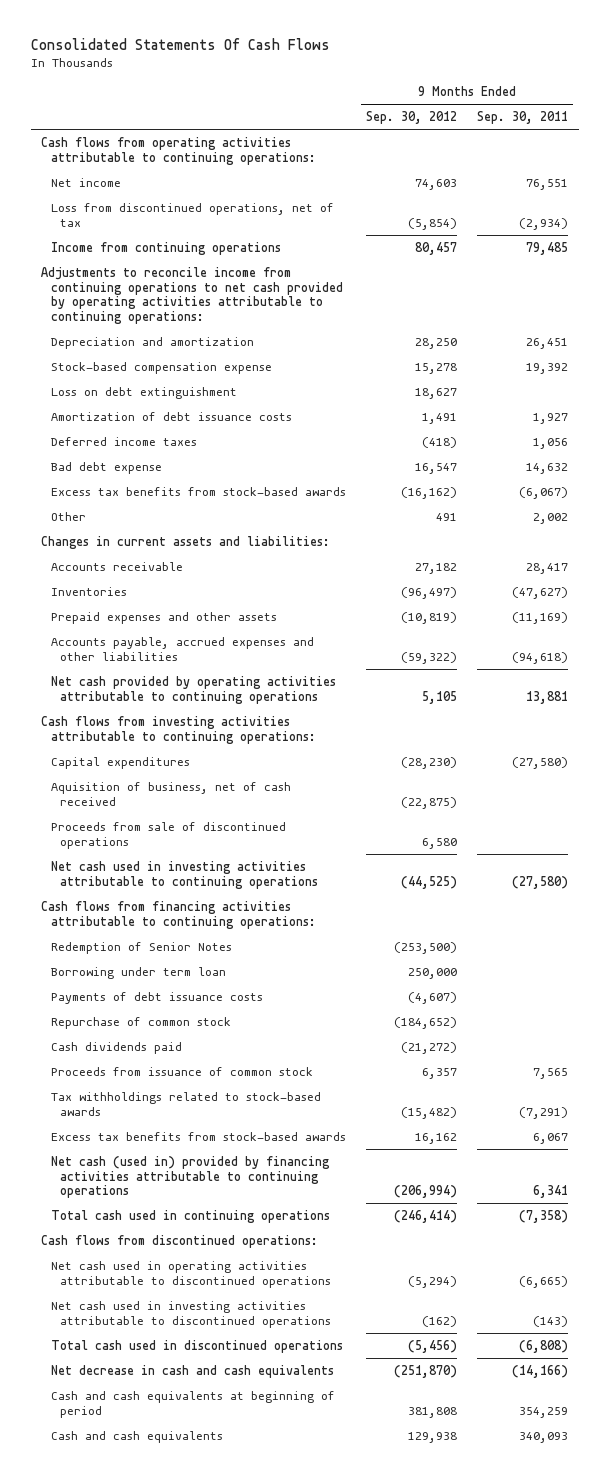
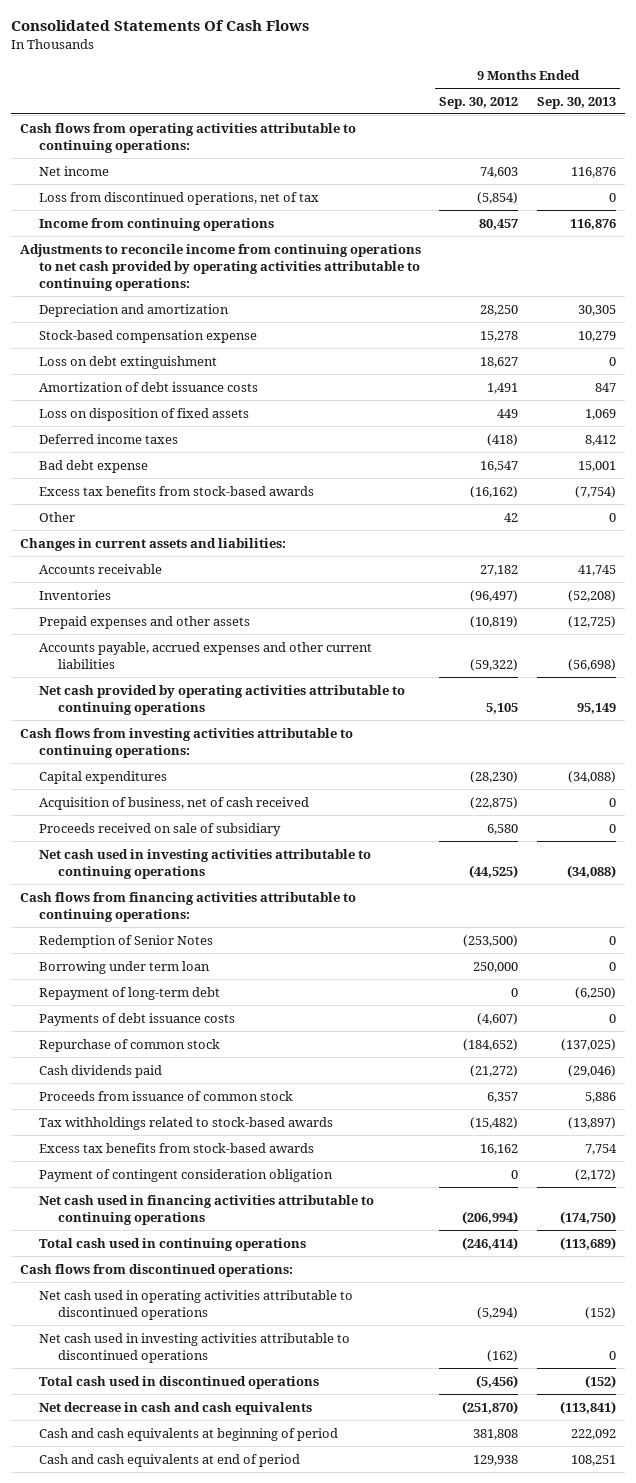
[477,111,569,125] Sep. 30, 2011 -> none
none -> [536,96,616,109] Sep. 30, 2013
none -> [39,407,250,421] Loss on disposition of fixed assets
[436,512,458,521] 491 -> [504,512,519,522] 42
[50,636,314,661] Accounts payable, accrued expenses and other liabilities -> [39,641,373,669] Accounts payable, accrued expenses and other current liabilities
[50,781,291,806] Aquisition of business, net of cash received -> [39,796,310,810] Acquisition of business, net of cash received
[50,821,286,849] Proceeds from sale of discontinued operations -> [39,822,282,836] Proceeds received on sale of subsidiary
none -> [39,986,221,1000] Repayment of long-term debt
none -> [39,1168,334,1182] Payment of contingent consideration obligation
[50,1155,330,1199] Net cash (used in) provided by financing activities attributable to continuing operations -> [39,1194,375,1225] Net cash used in financing activities attributable to continuing operations
[50,1430,223,1443] Cash and cash equivalents -> [39,1453,301,1467] Cash and cash equivalents at end of period

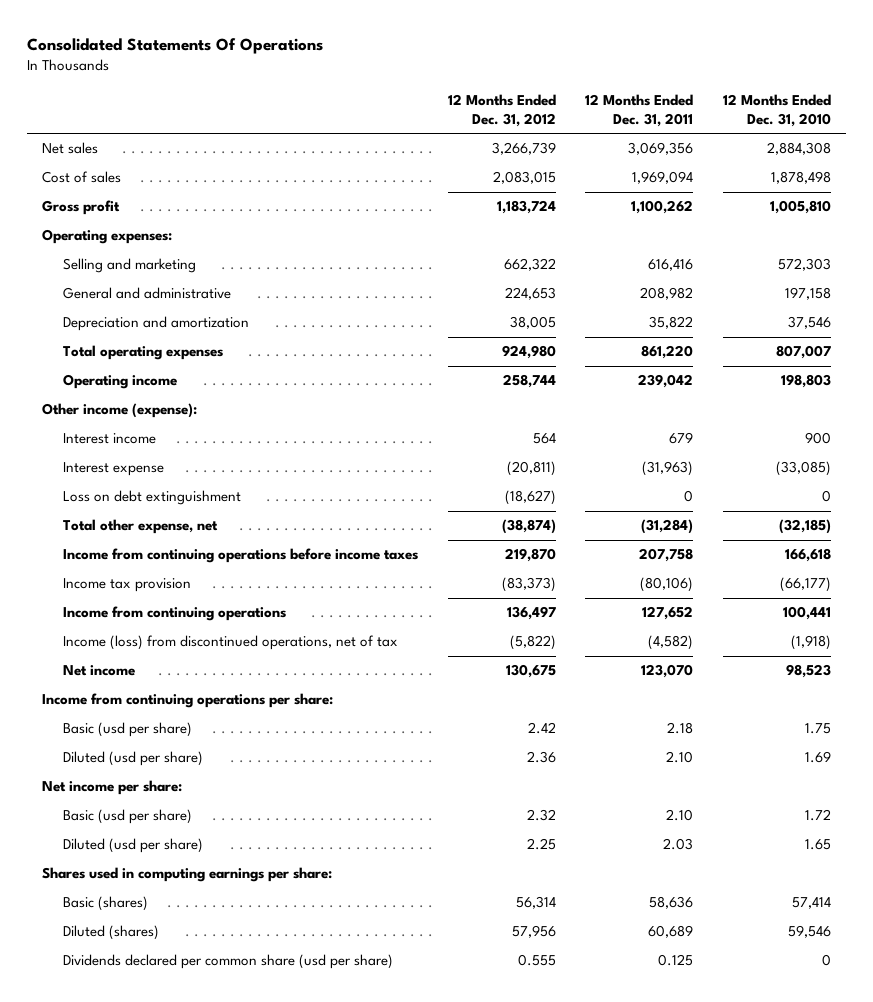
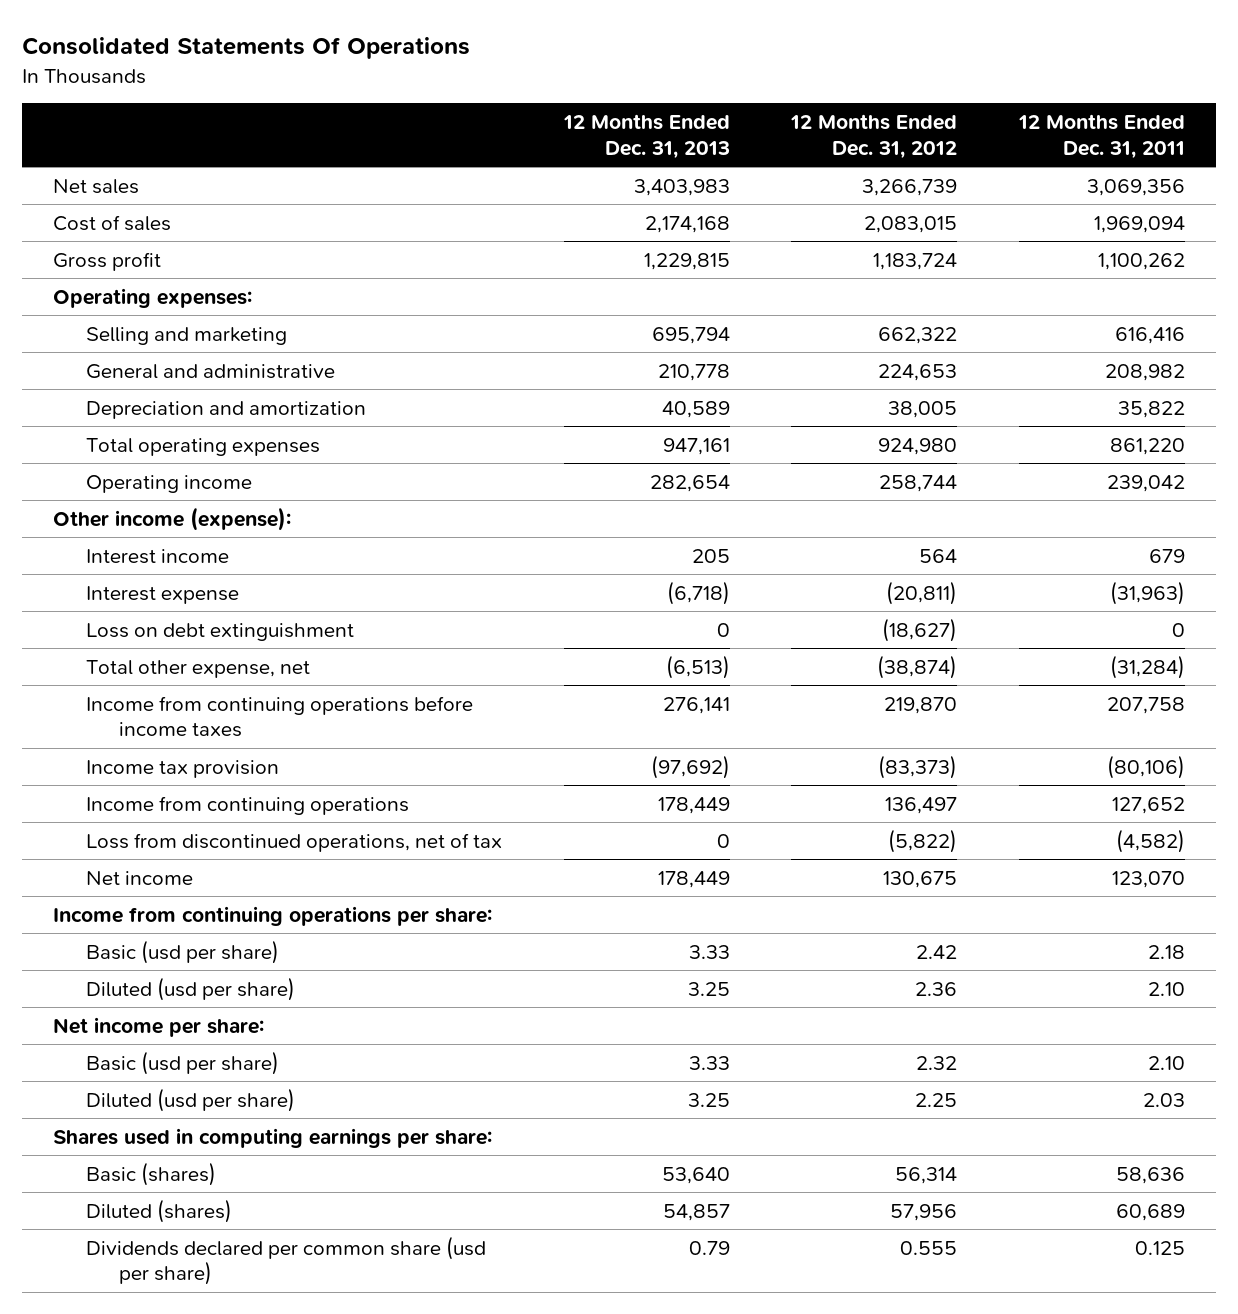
[722,93,831,127] 12 Months Ended Dec. 31, 2010 -> none
none -> [562,114,730,159] 12 Months Ended Dec. 31, 2013
[63,635,399,651] Income (loss) from discontinued operations, net of tax -> [86,832,503,852] Loss from discontinued operations, net of tax

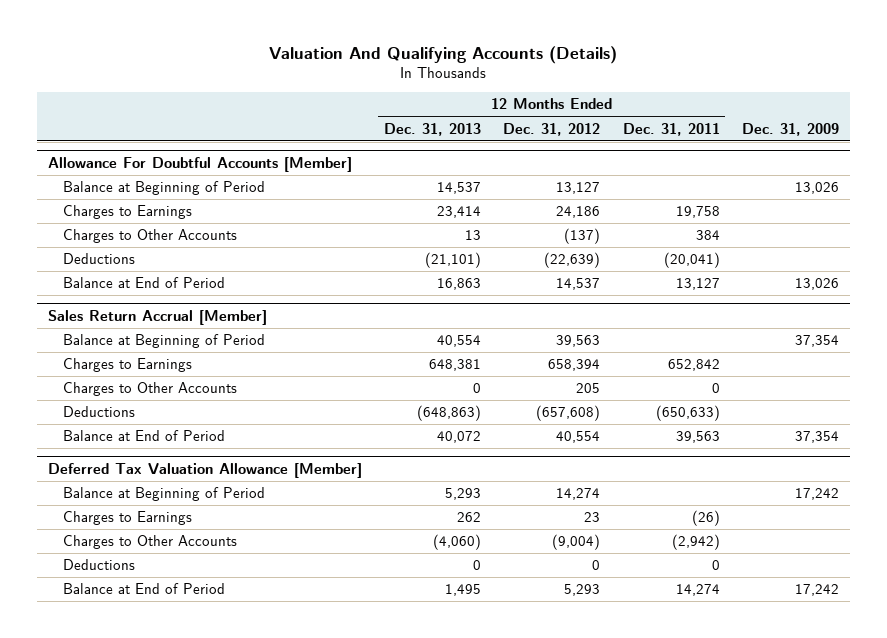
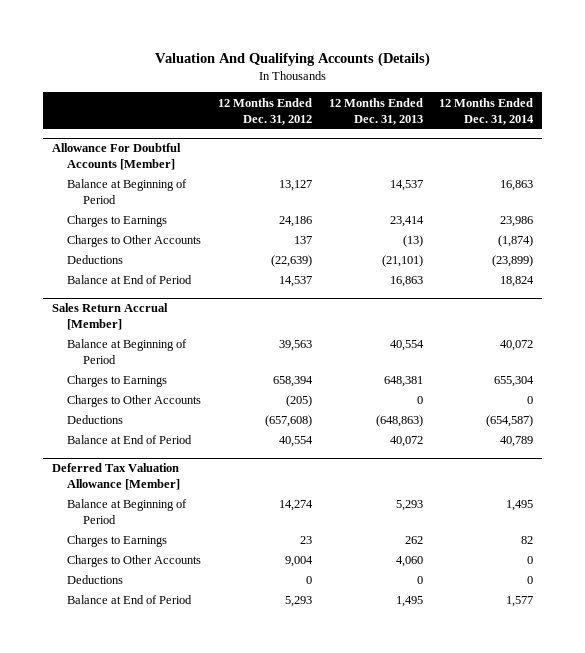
[622,122,720,136] Dec. 31, 2011 -> none
[741,122,839,136] Dec. 31, 2009 -> none
none -> [439,97,535,125] 12 Months Ended Dec. 31, 2014
[464,230,481,241] 13 -> [402,235,423,248] (13)
[564,228,601,245] (137) -> [293,236,312,245] 137
[576,383,601,394] 205 -> [285,395,312,408] (205)
[432,534,481,551] (4,060) -> [395,556,423,568] 4,060
[552,534,601,551] (9,004) -> [284,556,313,568] 9,004

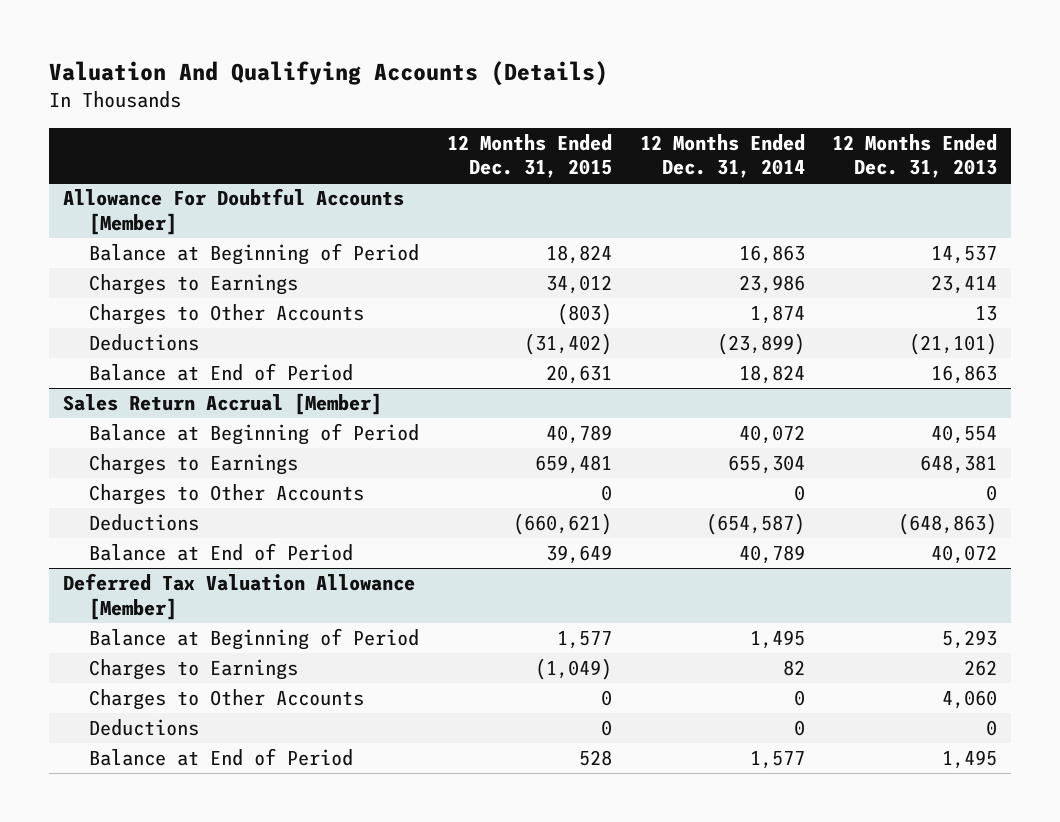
[217,97,312,125] 12 Months Ended Dec. 31, 2012 -> none
none -> [446,133,612,179] 12 Months Ended Dec. 31, 2015
[402,235,423,248] (13) -> [975,306,998,322] 13
[498,235,534,248] (1,874) -> [749,305,805,325] 1,874

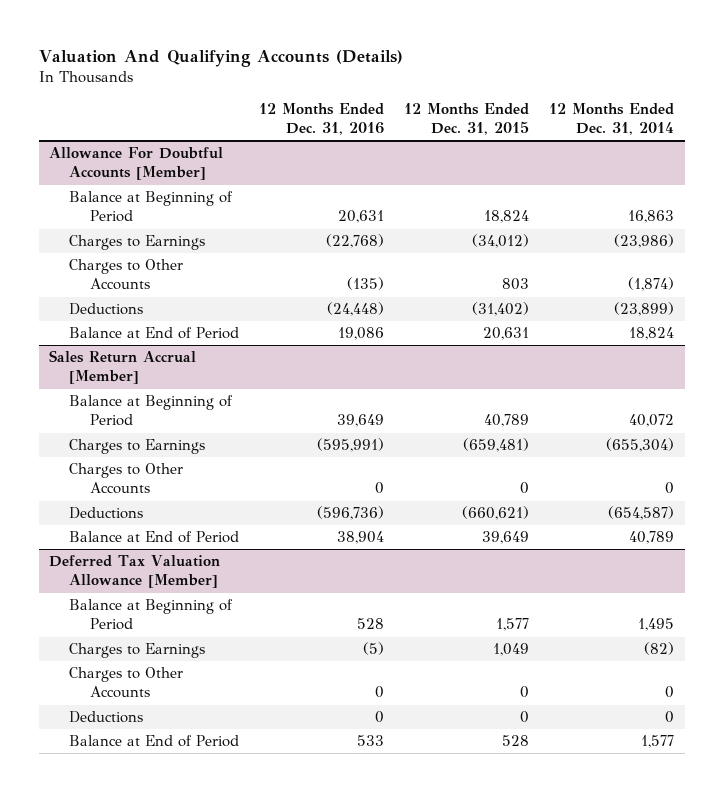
[832,133,998,179] 12 Months Ended Dec. 31, 2013 -> none
none -> [259,102,385,136] 12 Months Ended Dec. 31, 2016
[545,275,612,295] 34,012 -> [472,234,530,249] (34,012)
[738,275,805,295] 23,986 -> [614,234,675,249] (23,986)
[556,303,612,326] (803) -> [502,278,530,291] 803
[749,305,805,325] 1,874 -> [628,277,675,292] (1,874)
[534,455,612,475] 659,481 -> [463,438,530,453] (659,481)
[727,455,805,475] 655,304 -> [606,438,675,453] (655,304)
[534,658,612,681] (1,049) -> [493,643,530,657] 1,049
[782,660,805,677] 82 -> [644,642,675,656] (82)

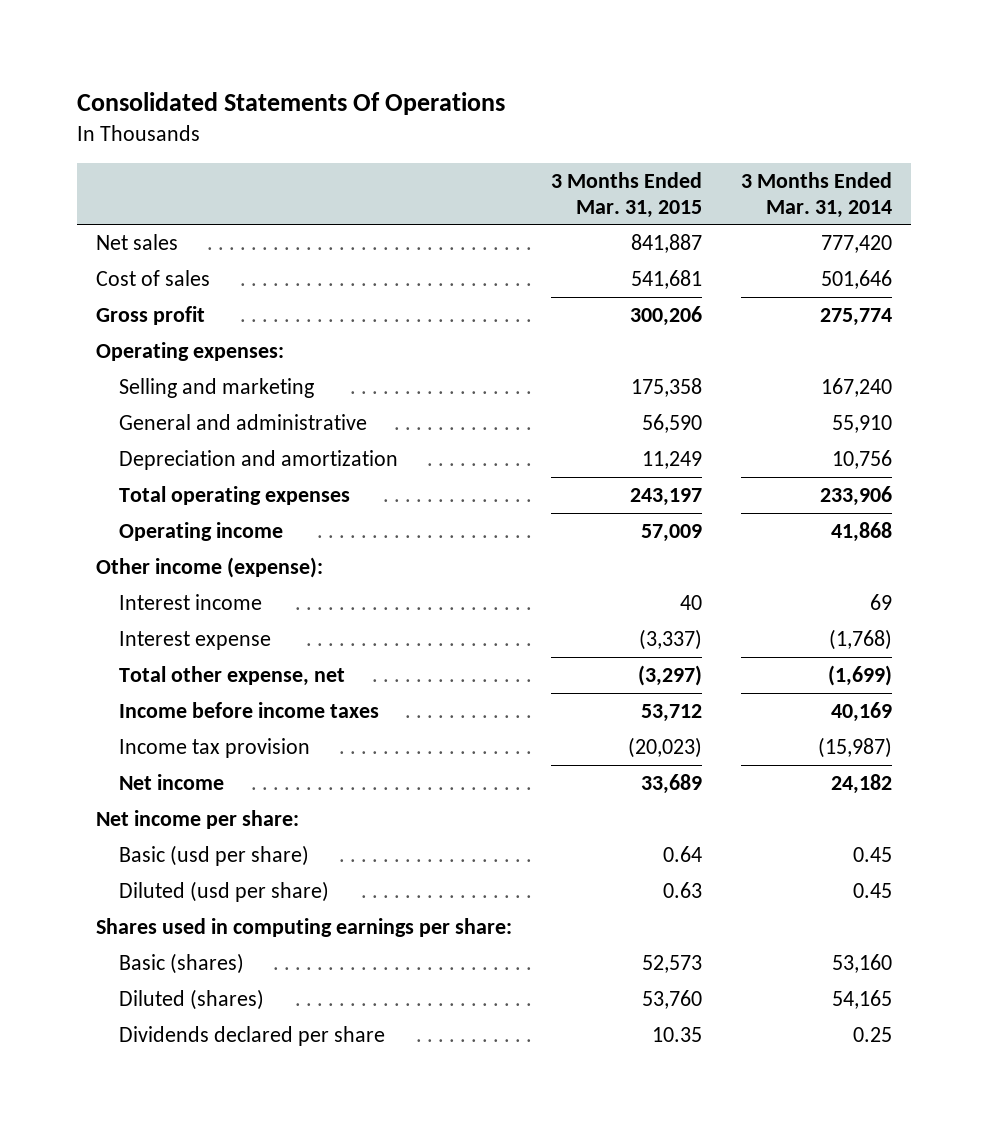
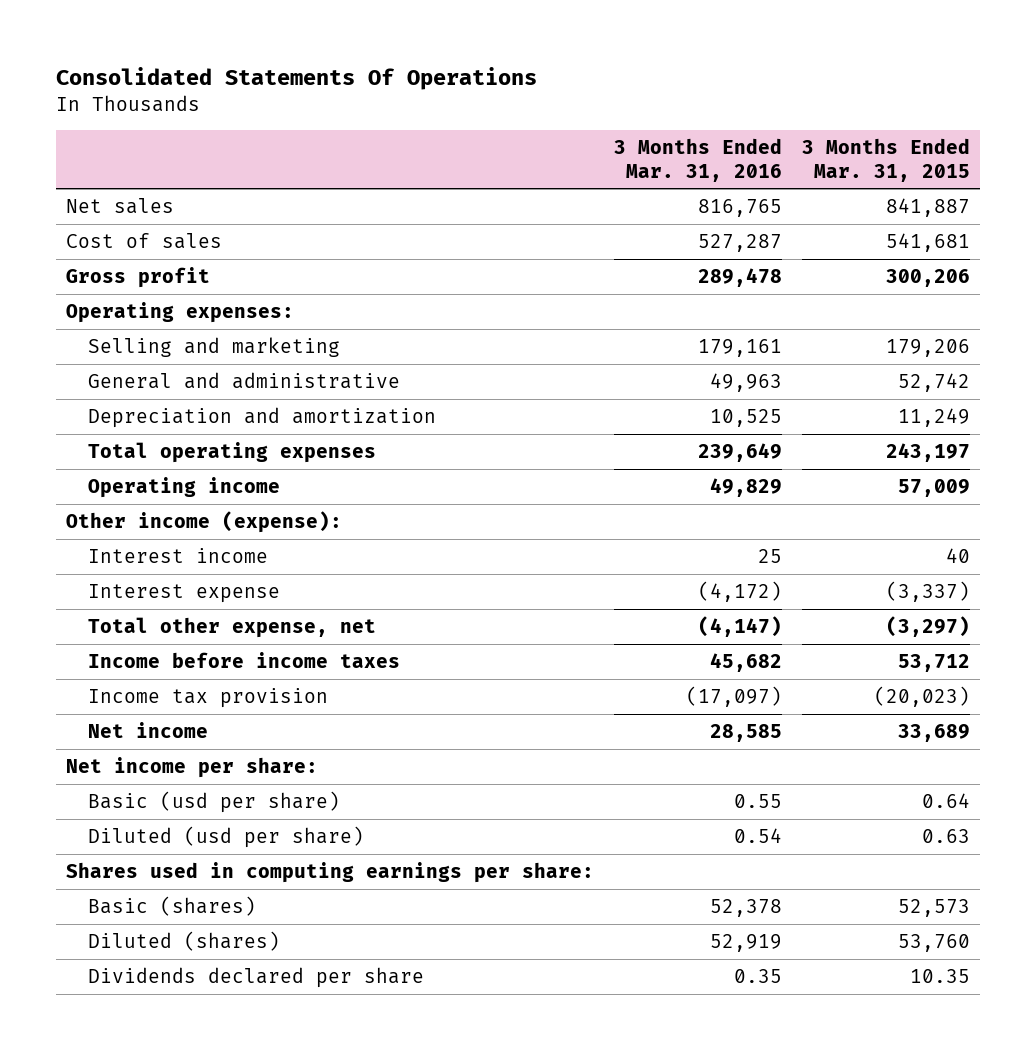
[740,171,892,218] 3 Months Ended Mar. 31, 2014 -> none
none -> [613,137,782,182] 3 Months Ended Mar. 31, 2016
[630,378,702,398] 175,358 -> [885,338,970,357] 179,206
[641,414,702,434] 56,590 -> [897,372,970,392] 52,742

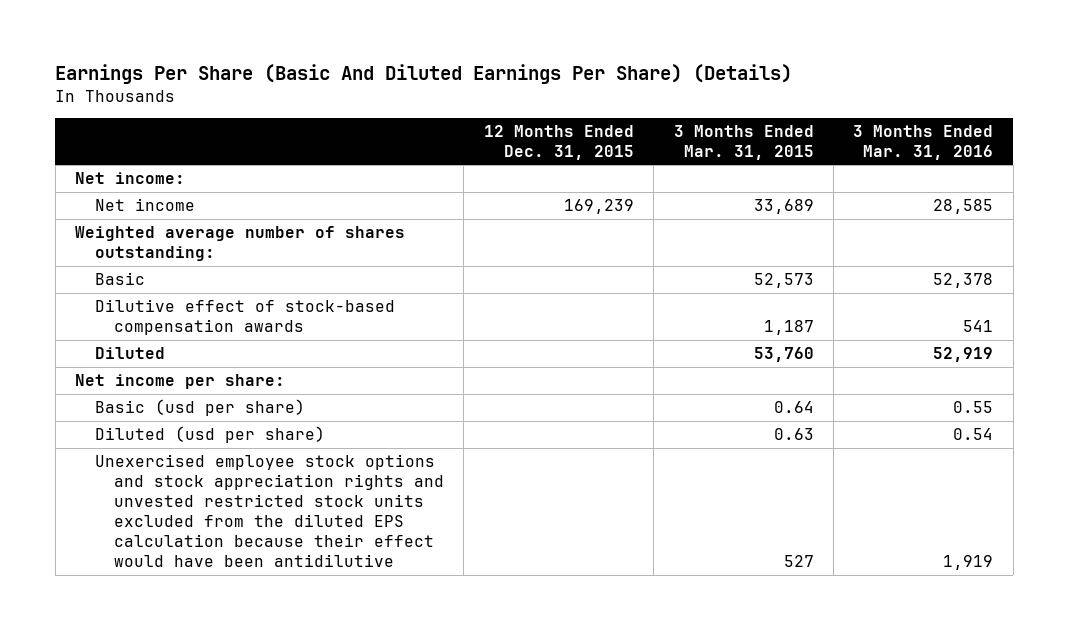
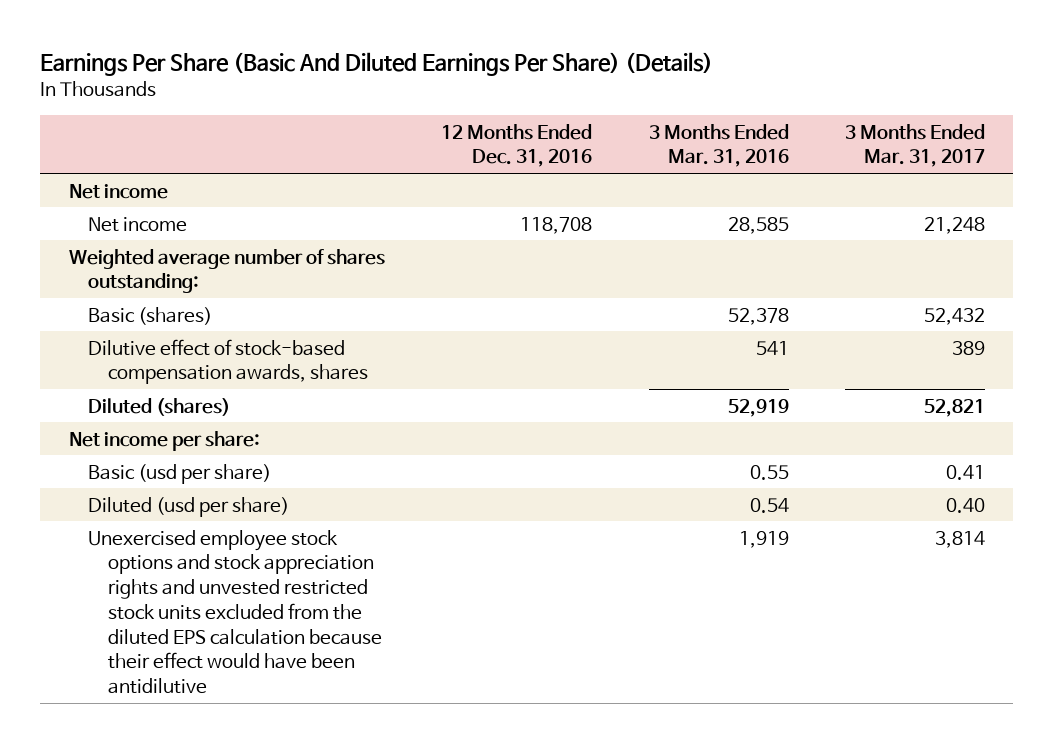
[483,124,634,160] 12 Months Ended Dec. 31, 2015 -> none
[673,124,814,160] 3 Months Ended Mar. 31, 2015 -> none
none -> [441,123,593,168] 12 Months Ended Dec. 31, 2016
none -> [845,123,986,168] 3 Months Ended Mar. 31, 2017
[75,172,186,185] Net income: -> [68,183,168,199] Net income
[94,272,145,286] Basic -> [88,306,213,325] Basic (shares)
[94,299,395,336] Dilutive effect of stock-based compensation awards -> [88,338,369,385] Dilutive effect of stock-based compensation awards, shares
[94,347,165,360] Diluted -> [88,397,231,416] Diluted (shares)

